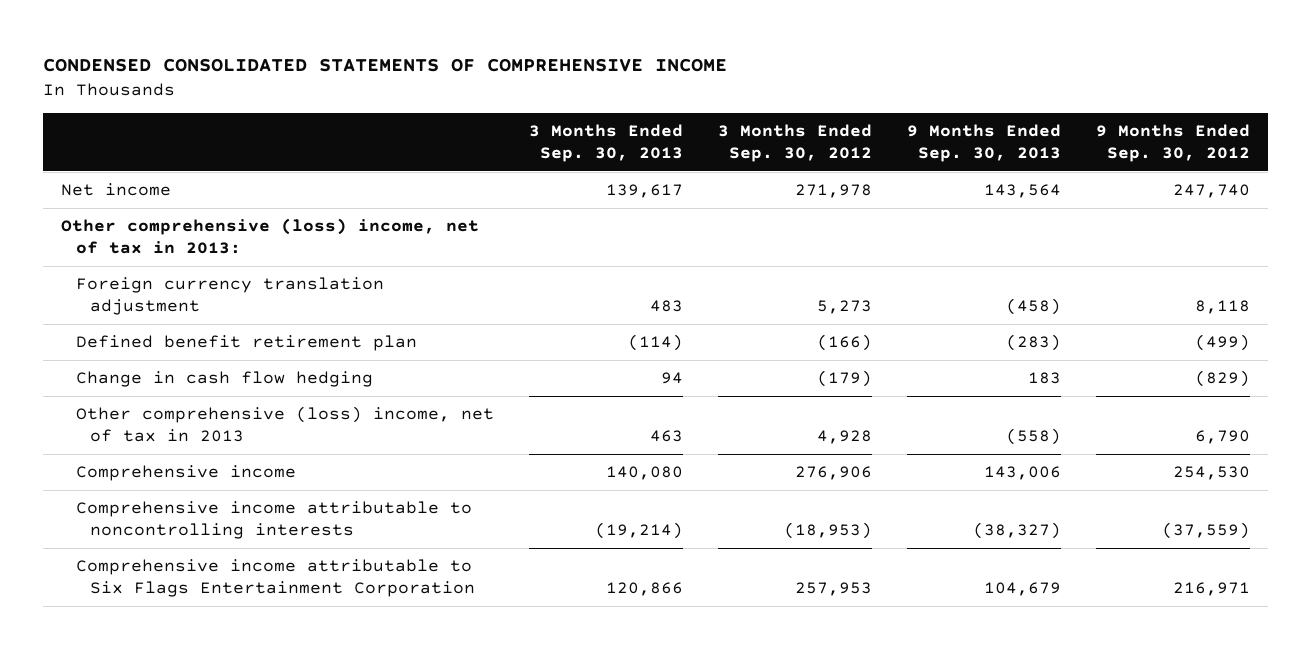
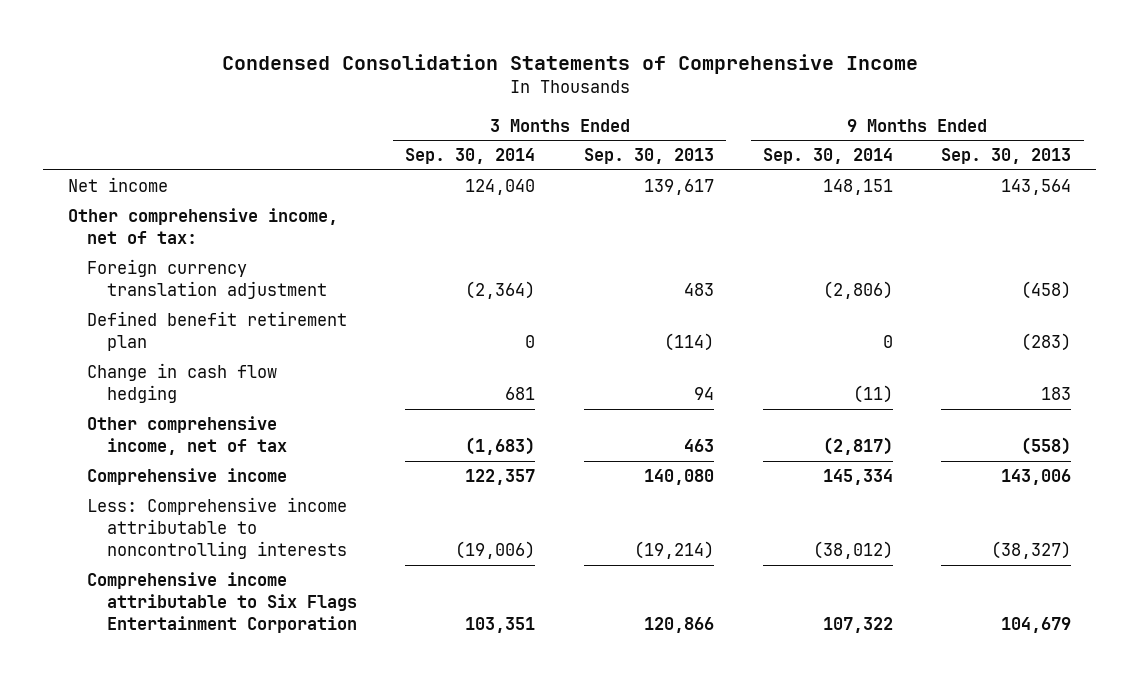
[43,58,728,73] CONDENSED CONSOLIDATED STATEMENTS OF COMPREHENSIVE INCOME -> [221,54,918,75] Condensed Consolidation Statements of Comprehensive Income
[718,124,873,163] 3 Months Ended Sep. 30, 2012 -> none
[1096,124,1251,163] 9 Months Ended Sep. 30, 2012 -> none
none -> [405,148,536,165] Sep. 30, 2014
none -> [762,148,893,165] Sep. 30, 2014
[60,218,479,255] Other comprehensive (loss) income, net of tax in 2013: -> [67,208,338,245] Other comprehensive income, net of tax:
[75,406,494,443] Other comprehensive (loss) income, net of tax in 2013 -> [87,416,287,456] Other comprehensive income, net of tax
[75,501,472,540] Comprehensive income attributable to noncontrolling interests -> [87,497,348,560] Less: Comprehensive income attributable to noncontrolling interests

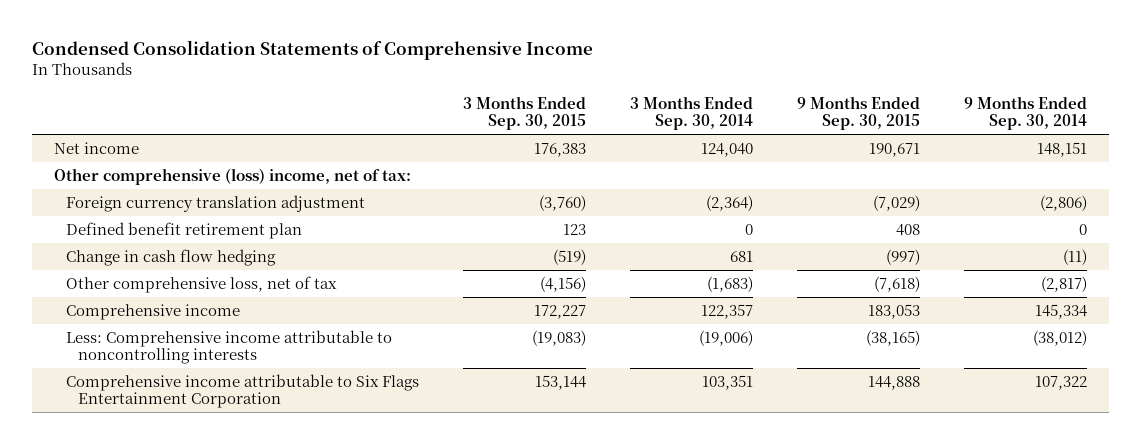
[583,148,714,165] Sep. 30, 2013 -> none
[941,148,1072,165] Sep. 30, 2013 -> none
none -> [463,95,587,131] 3 Months Ended Sep. 30, 2015
none -> [796,95,920,131] 9 Months Ended Sep. 30, 2015
[67,208,338,245] Other comprehensive income, net of tax: -> [54,167,412,185] Other comprehensive (loss) income, net of tax:
[87,416,287,456] Other comprehensive income, net of tax -> [66,275,338,293] Other comprehensive loss, net of tax

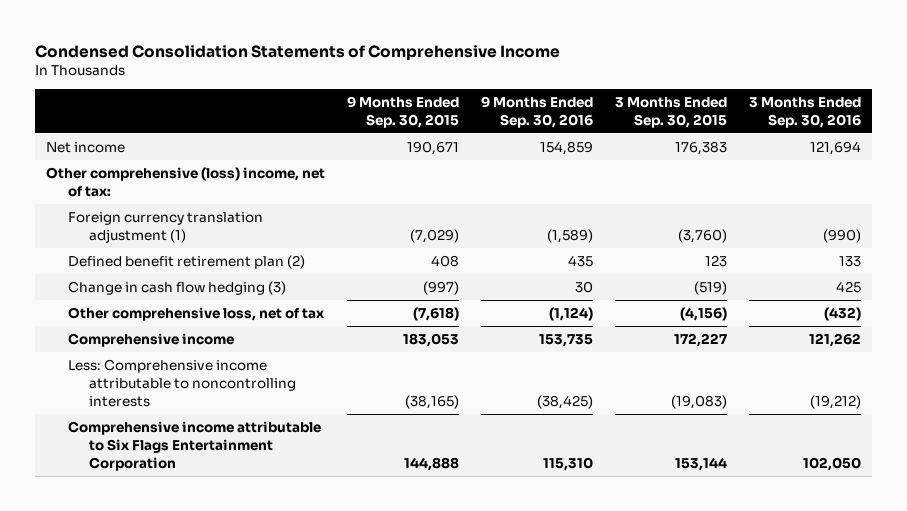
[629,95,753,131] 3 Months Ended Sep. 30, 2014 -> none
[963,95,1087,131] 9 Months Ended Sep. 30, 2014 -> none
none -> [481,95,594,128] 9 Months Ended Sep. 30, 2016
none -> [748,96,861,128] 3 Months Ended Sep. 30, 2016
[66,194,366,212] Foreign currency translation adjustment -> [67,212,263,243] Foreign currency translation adjustment (1)
[66,221,303,239] Defined benefit retirement plan -> [67,255,305,270] Defined benefit retirement plan (2)
[66,248,277,266] Change in cash flow hedging -> [67,281,286,296] Change in cash flow hedging (3)

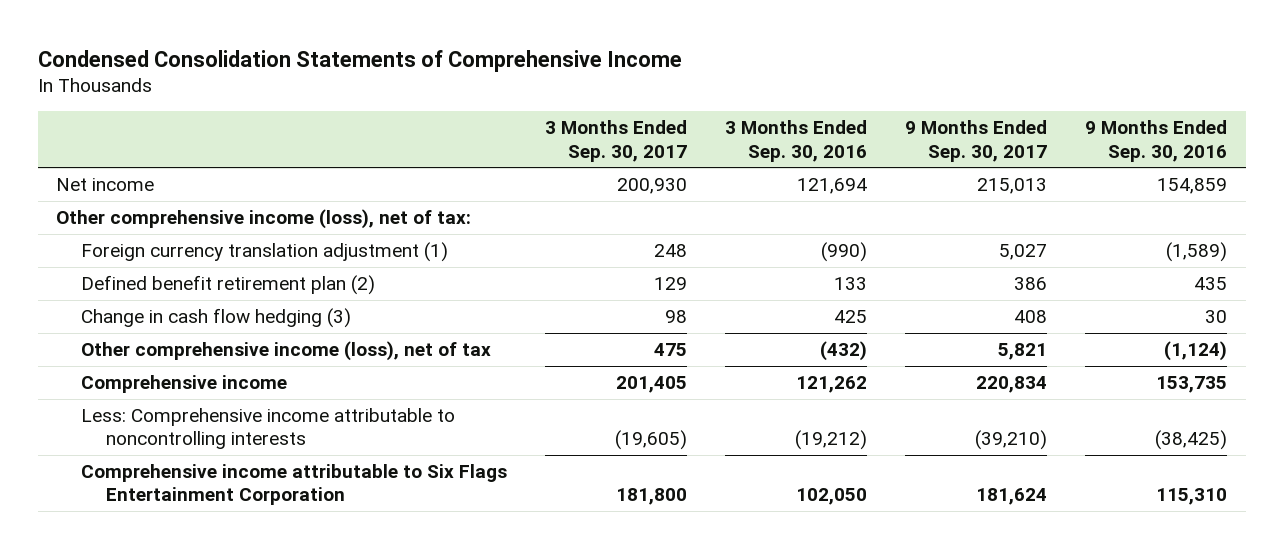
[347,95,460,128] 9 Months Ended Sep. 30, 2015 -> none
[615,96,728,128] 3 Months Ended Sep. 30, 2015 -> none
none -> [544,120,687,162] 3 Months Ended Sep. 30, 2017
none -> [904,120,1047,162] 9 Months Ended Sep. 30, 2017
[46,167,326,197] Other comprehensive (loss) income, net of tax: -> [56,209,472,230] Other comprehensive income (loss), net of tax:
[67,307,324,322] Other comprehensive loss, net of tax -> [81,341,492,362] Other comprehensive income (loss), net of tax

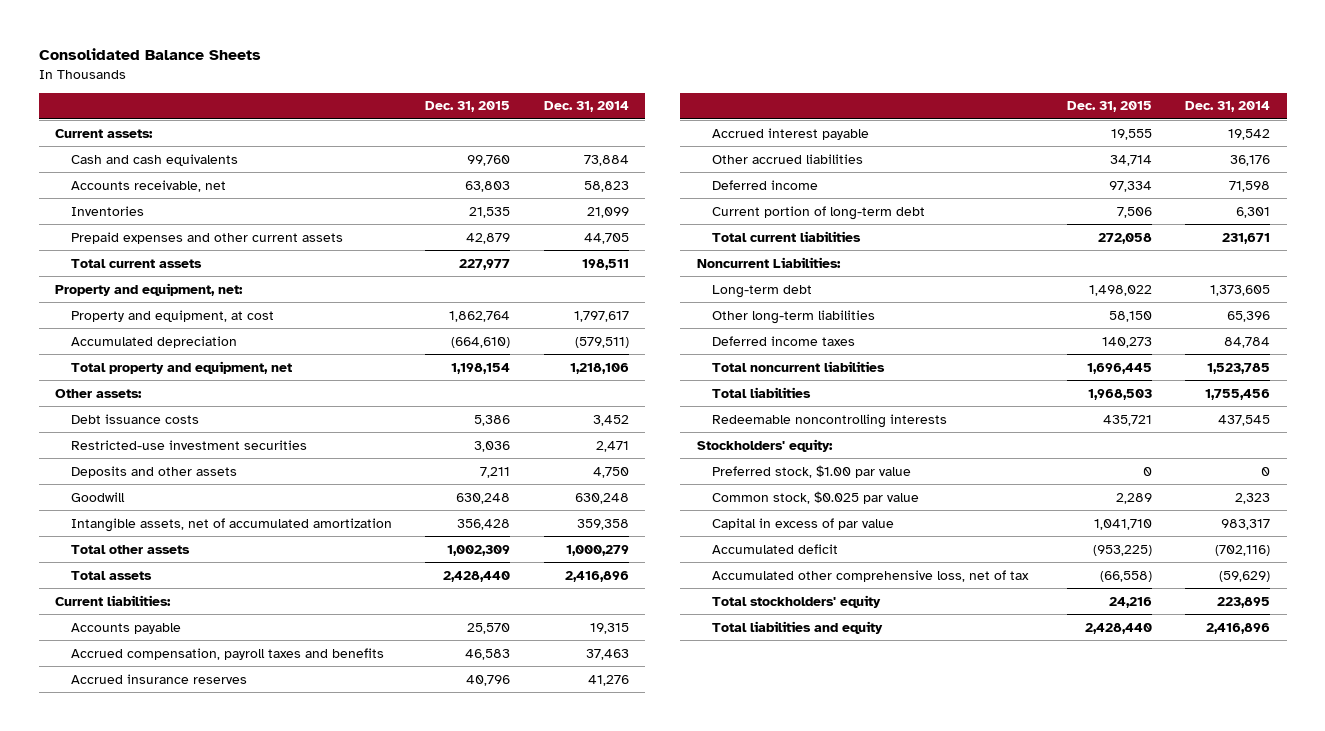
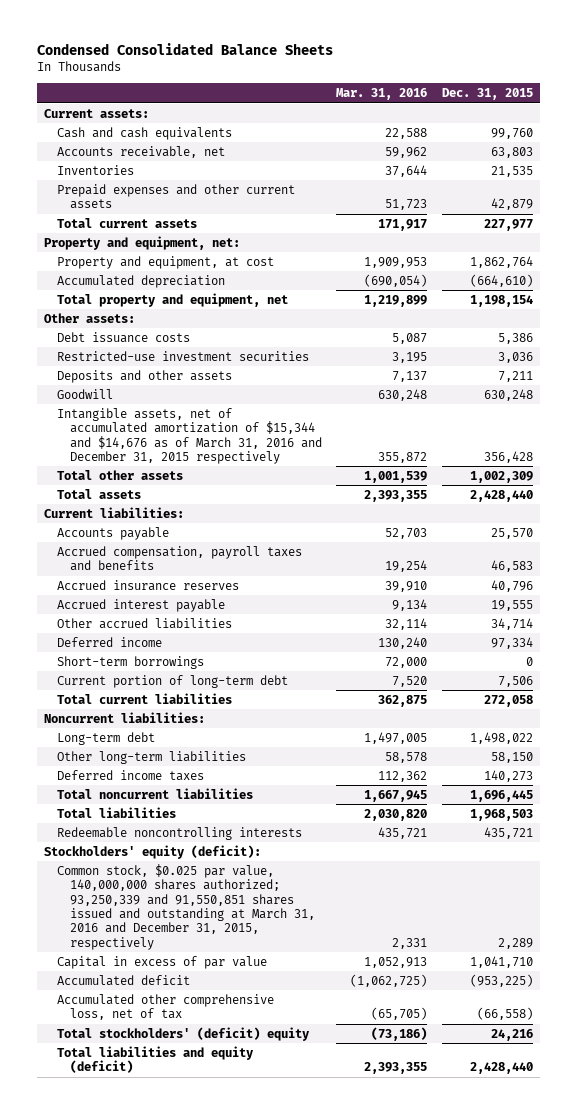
[38,48,261,61] Consolidated Balance Sheets -> [37,43,334,56] Condensed Consolidated Balance Sheets
[543,101,629,113] Dec. 31, 2014 -> none
none -> [336,88,428,101] Mar. 31, 2016
[70,517,392,532] Intangible assets, net of accumulated amortization -> [57,407,322,464] Intangible assets, net of accumulated amortization of $15,344 and $14,676 as of March 31, 2016 and December 31, 2015 respectively
none -> [57,655,205,669] Short-term borrowings
[696,256,841,268] Noncurrent Liabilities: -> [44,711,206,723] Noncurrent liabilities:
[712,464,912,478] Preferred stock, $1.00 par value -> none
[696,438,833,452] Stockholders' equity: -> [44,844,262,859] Stockholders' equity (deficit):
[712,490,920,504] Common stock, $0.025 par value -> [57,863,315,950] Common stock, $0.025 par value, 140,000,000 shares authorized; 93,250,339 and 91,550,851 shares issued and outstanding at March 31, 2016 and December 31, 2015, respectively
[712,594,882,608] Total stockholders' equity -> [57,1026,311,1041] Total stockholders' (deficit) equity
[712,620,884,634] Total liabilities and equity -> [57,1045,255,1074] Total liabilities and equity (deficit)

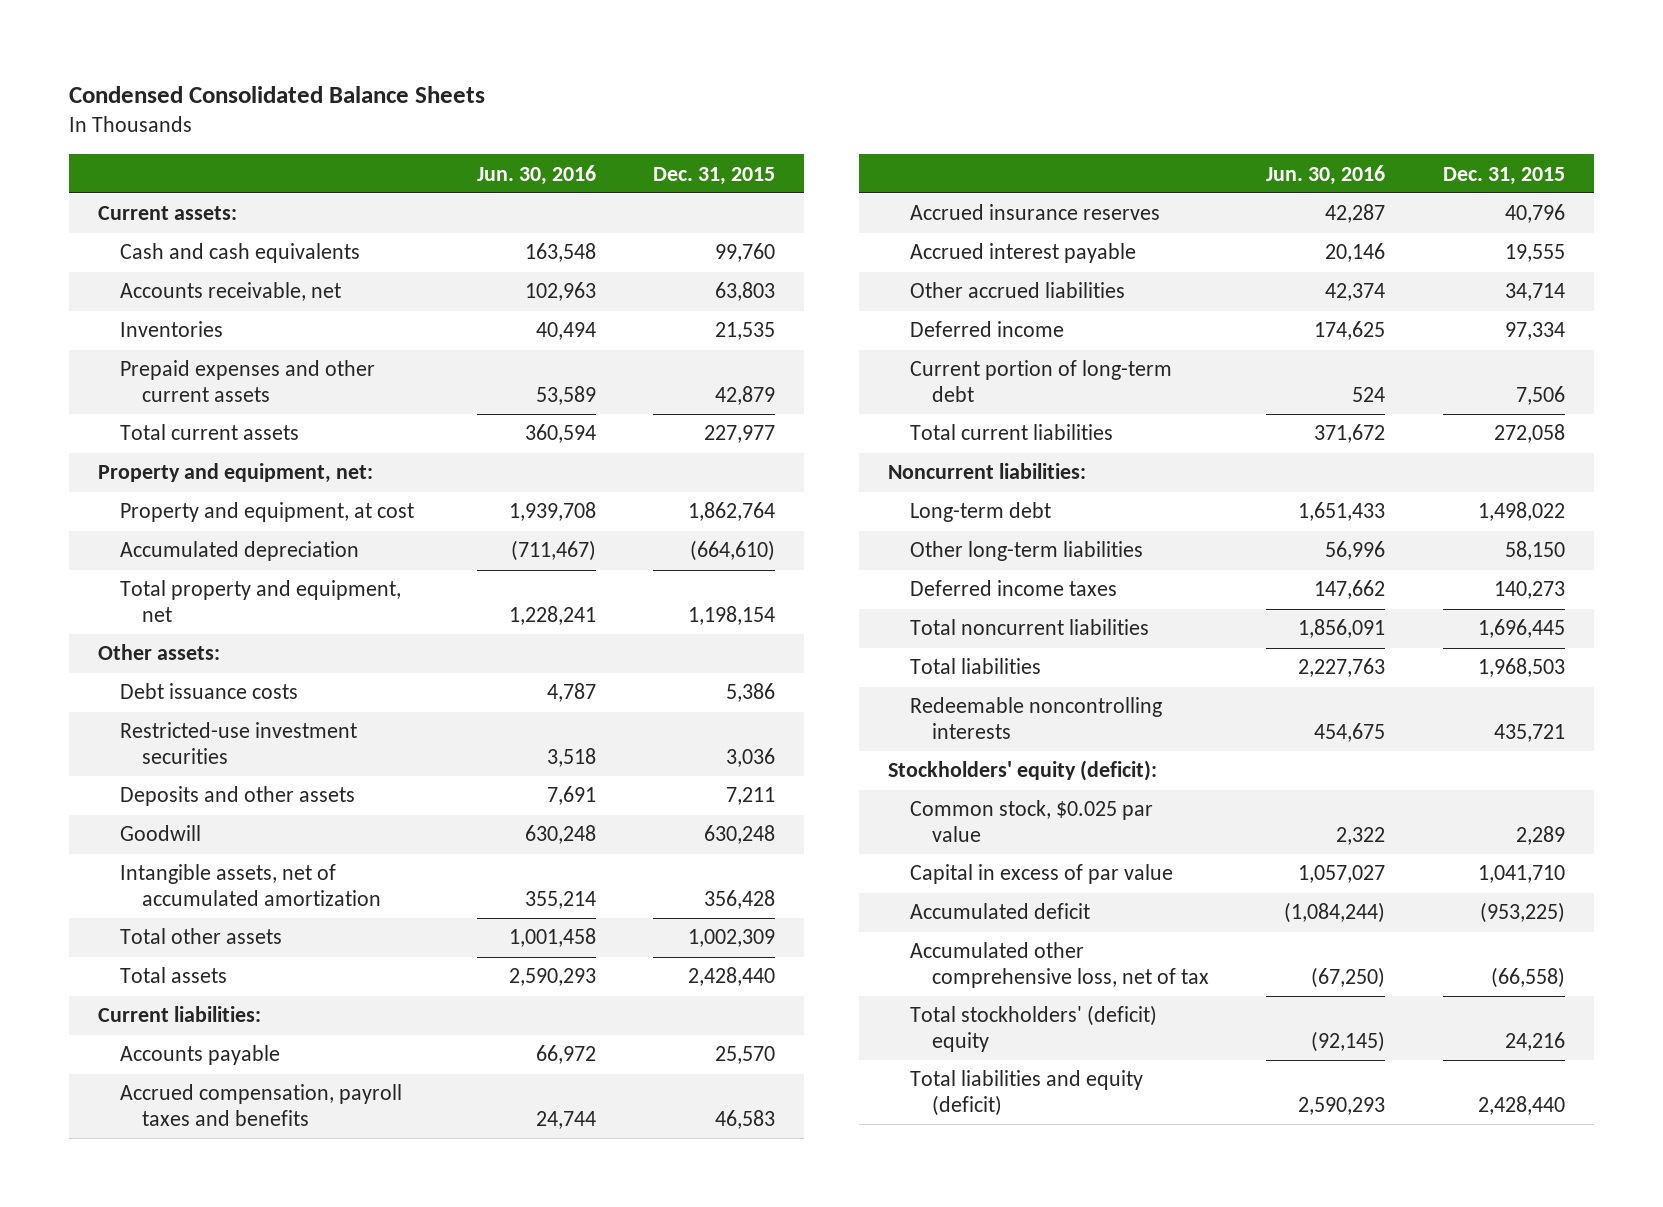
[336,88,428,101] Mar. 31, 2016 -> none
none -> [476,164,596,185] Jun. 30, 2016
[57,407,322,464] Intangible assets, net of accumulated amortization of $15,344 and $14,676 as of March 31, 2016 and December 31, 2015 respectively -> [120,864,382,906] Intangible assets, net of accumulated amortization
[57,655,205,669] Short-term borrowings -> none
[57,863,315,950] Common stock, $0.025 par value, 140,000,000 shares authorized; 93,250,339 and 91,550,851 shares issued and outstanding at March 31, 2016 and December 31, 2015, respectively -> [909,800,1153,842] Common stock, $0.025 par value

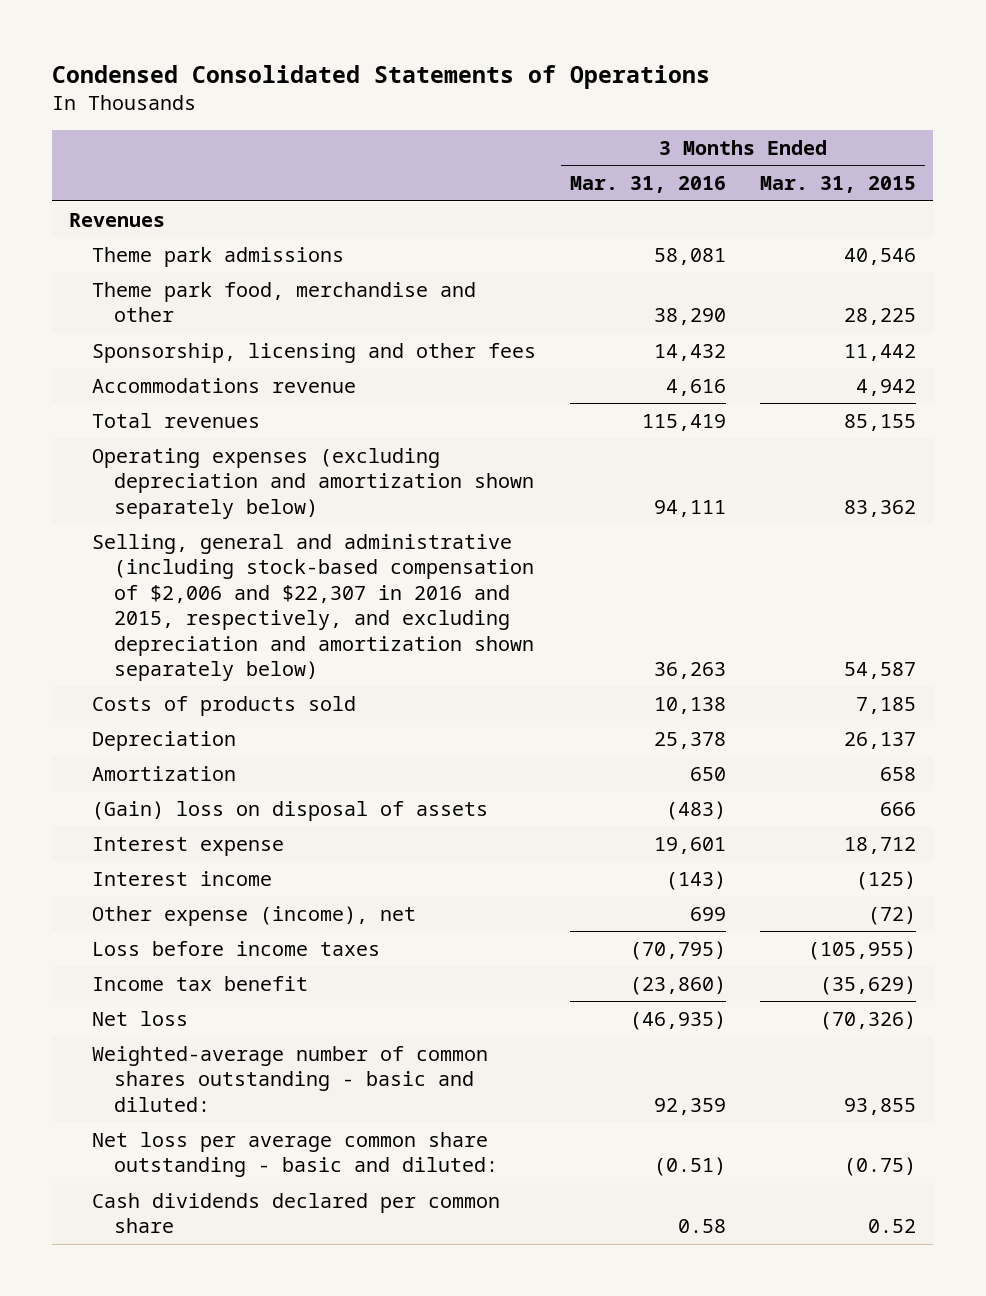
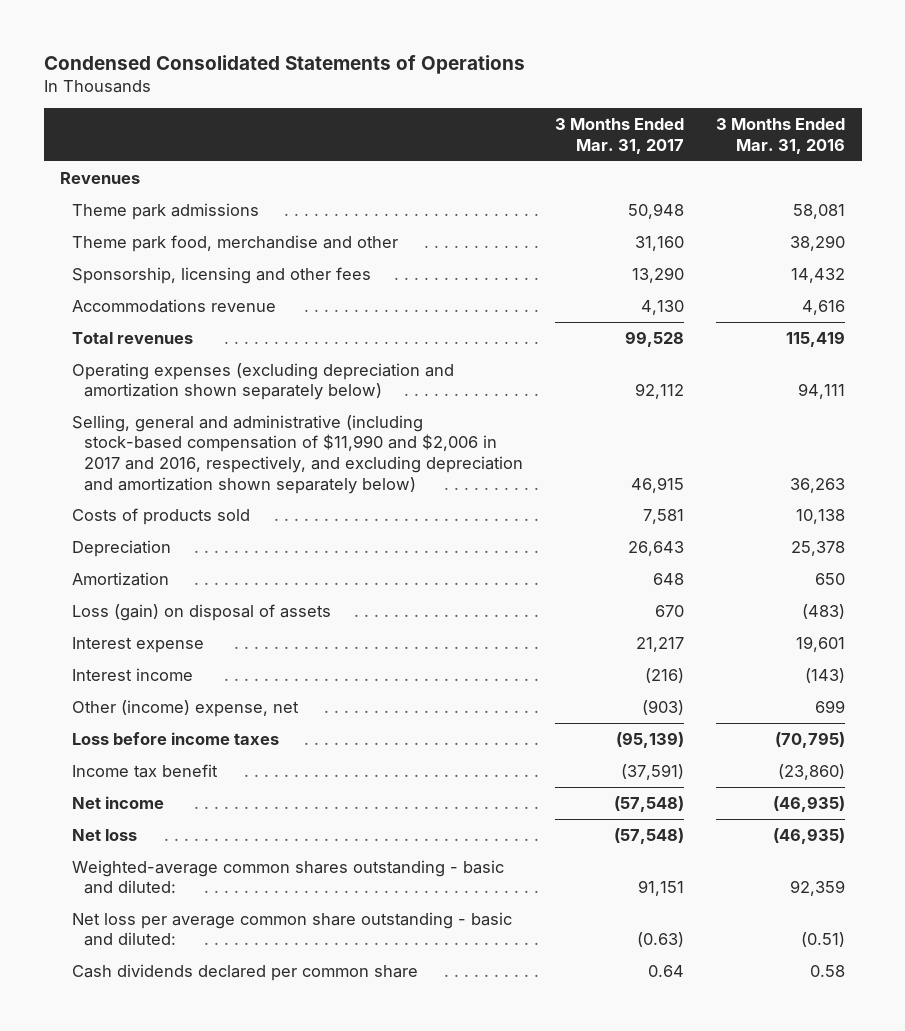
[760,176,917,194] Mar. 31, 2015 -> none
none -> [555,118,685,154] 3 Months Ended Mar. 31, 2017
[91,533,535,681] Selling, general and administrative (including stock-based compensation of $2,006 and $22,307 in 2016 and 2015, respectively, and excluding depreciation and amortization shown separately below) -> [71,414,523,494] Selling, general and administrative (including stock-based compensation of $11,990 and $2,006 in 2017 and 2016, respectively, and excluding depreciation and amortization shown separately below)
[91,800,488,821] (Gain) loss on disposal of assets -> [71,603,331,621] Loss (gain) on disposal of assets
[91,905,416,926] Other expense (income), net -> [71,699,299,717] Other (income) expense, net
none -> [71,795,164,809] Net income
[91,1045,488,1112] Weighted-average number of common shares outstanding - basic and diluted: -> [71,859,504,895] Weighted-average common shares outstanding - basic and diluted:

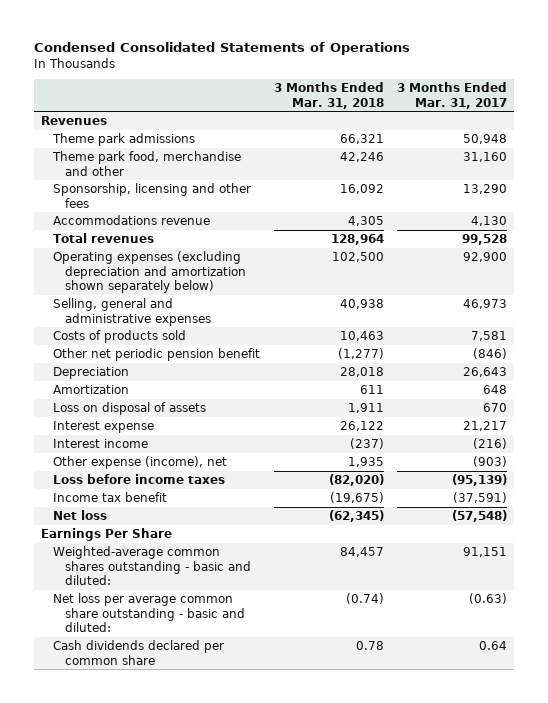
[716,118,846,154] 3 Months Ended Mar. 31, 2016 -> none
none -> [273,82,384,109] 3 Months Ended Mar. 31, 2018
[71,414,523,494] Selling, general and administrative (including stock-based compensation of $11,990 and $2,006 in 2017 and 2016, respectively, and excluding depreciation and amortization shown separately below) -> none
[635,383,685,400] 92,112 -> [462,252,507,263] 92,900
none -> [53,298,212,326] Selling, general and administrative expenses
none -> [53,348,261,362] Other net periodic pension benefit
[71,603,331,621] Loss (gain) on disposal of assets -> [53,402,207,416] Loss on disposal of assets
[71,699,299,717] Other (income) expense, net -> [53,456,228,470] Other expense (income), net
[71,795,164,809] Net income -> none
none -> [41,528,173,542] Earnings Per Share

